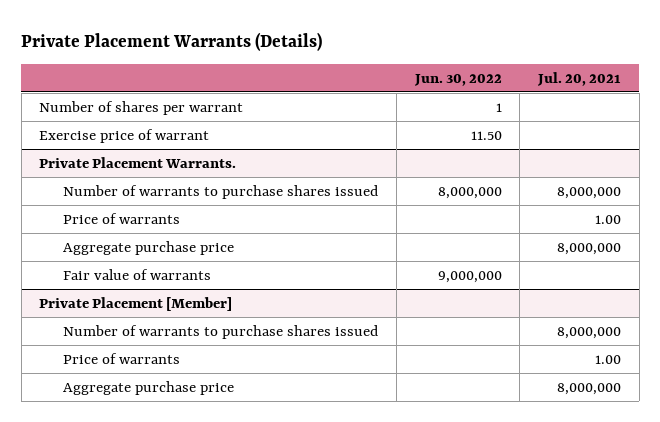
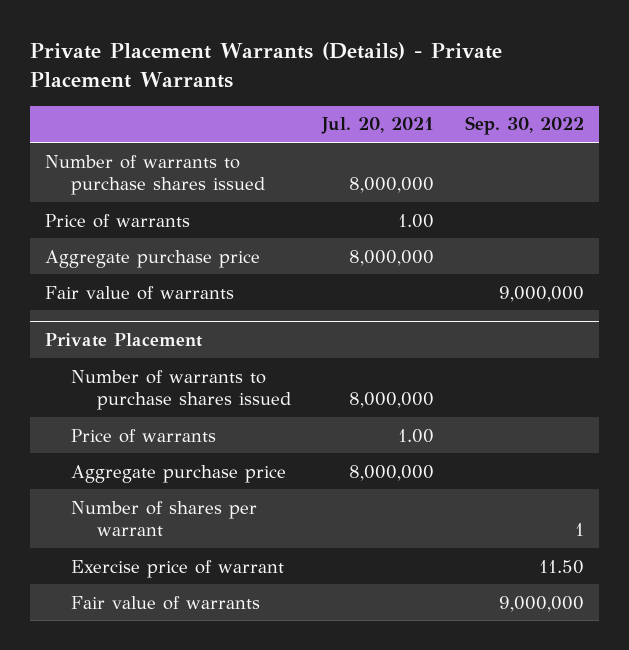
[21,32,323,52] Private Placement Warrants (Details) -> [29,42,502,89] Private Placement Warrants (Details) - Private Placement Warrants
[413,73,502,86] Jun. 30, 2022 -> none
none -> [464,116,584,136] Sep. 30, 2022
[39,100,244,115] Number of shares per warrant -> none
[39,128,210,143] Exercise price of warrant -> none
[39,156,237,168] Private Placement Warrants. -> none
[39,296,233,311] Private Placement [Member] -> [44,332,202,347] Private Placement
none -> [71,500,258,537] Number of shares per warrant
none -> [71,559,285,578] Exercise price of warrant
none -> [71,595,261,610] Fair value of warrants

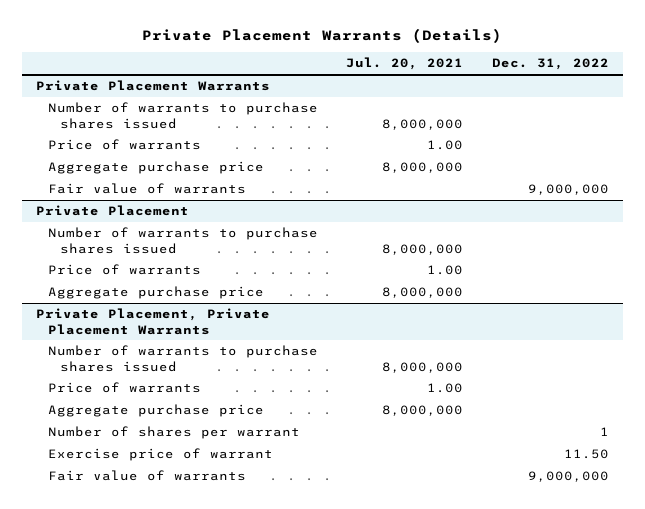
[29,42,502,89] Private Placement Warrants (Details) - Private Placement Warrants -> [142,28,503,44] Private Placement Warrants (Details)
[464,116,584,136] Sep. 30, 2022 -> none
none -> [491,58,609,71] Dec. 31, 2022
none -> [36,80,271,92] Private Placement Warrants
none -> [36,308,271,335] Private Placement, Private Placement Warrants
none -> [47,345,318,372] Number of warrants to purchase shares issued
none -> [47,382,201,394] Price of warrants
none -> [47,404,264,418] Aggregate purchase price

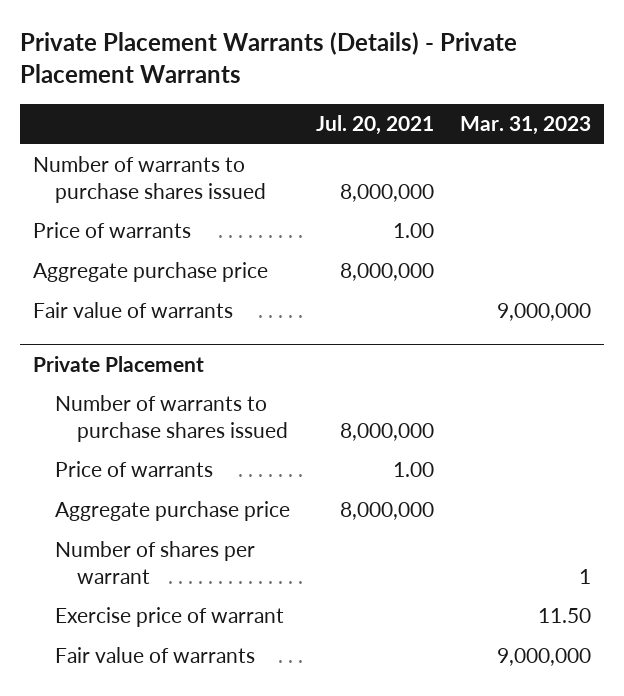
[142,28,503,44] Private Placement Warrants (Details) -> [19,32,517,84] Private Placement Warrants (Details) - Private Placement Warrants
[491,58,609,71] Dec. 31, 2022 -> none
none -> [460,116,592,136] Mar. 31, 2023
[36,80,271,92] Private Placement Warrants -> none
[36,308,271,335] Private Placement, Private Placement Warrants -> none
[47,345,318,372] Number of warrants to purchase shares issued -> none
[47,382,201,394] Price of warrants -> none
[47,404,264,418] Aggregate purchase price -> none

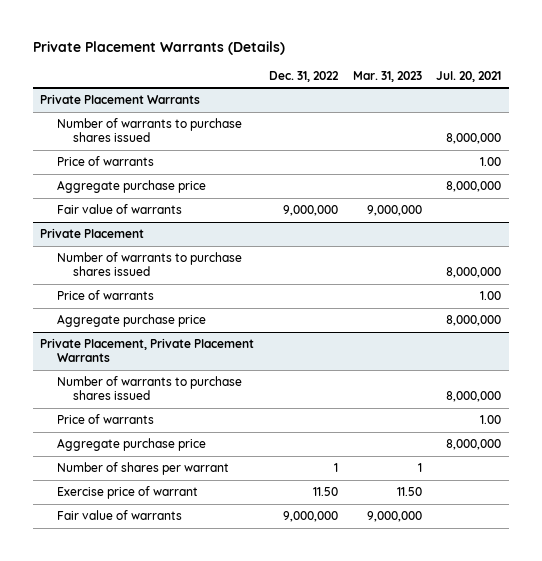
[19,32,517,84] Private Placement Warrants (Details) - Private Placement Warrants -> [33,40,286,55] Private Placement Warrants (Details)
none -> [268,70,339,82] Dec. 31, 2022
none -> [40,94,201,105] Private Placement Warrants
none -> [40,338,255,363] Private Placement, Private Placement Warrants
none -> [56,376,242,401] Number of warrants to purchase shares issued
none -> [56,414,154,425] Price of warrants
none -> [56,438,206,452] Aggregate purchase price

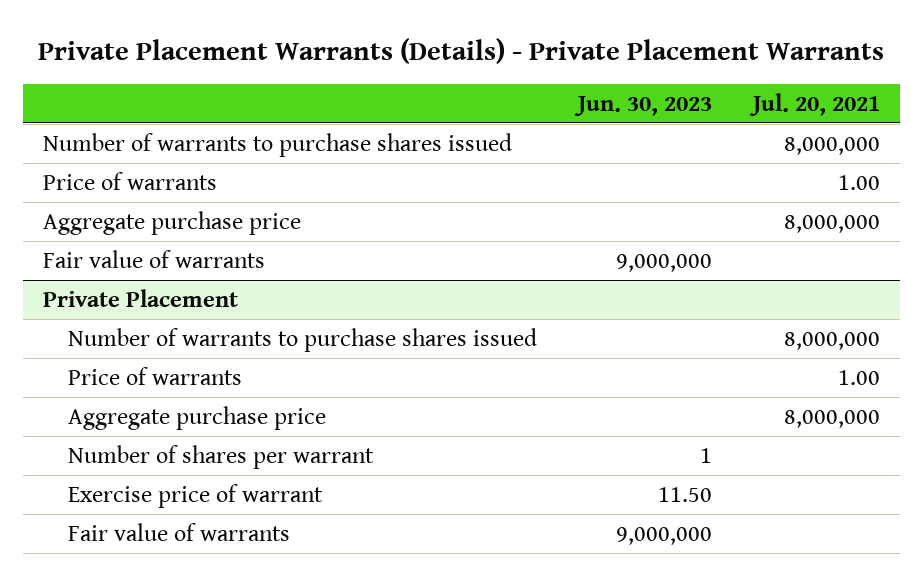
[33,40,286,55] Private Placement Warrants (Details) -> [38,38,885,65] Private Placement Warrants (Details) - Private Placement Warrants
[268,70,339,82] Dec. 31, 2022 -> none
[352,70,422,82] Mar. 31, 2023 -> none
none -> [573,96,712,117] Jun. 30, 2023
[40,94,201,105] Private Placement Warrants -> none
[40,338,255,363] Private Placement, Private Placement Warrants -> none
[56,376,242,401] Number of warrants to purchase shares issued -> none
[56,414,154,425] Price of warrants -> none
[56,438,206,452] Aggregate purchase price -> none

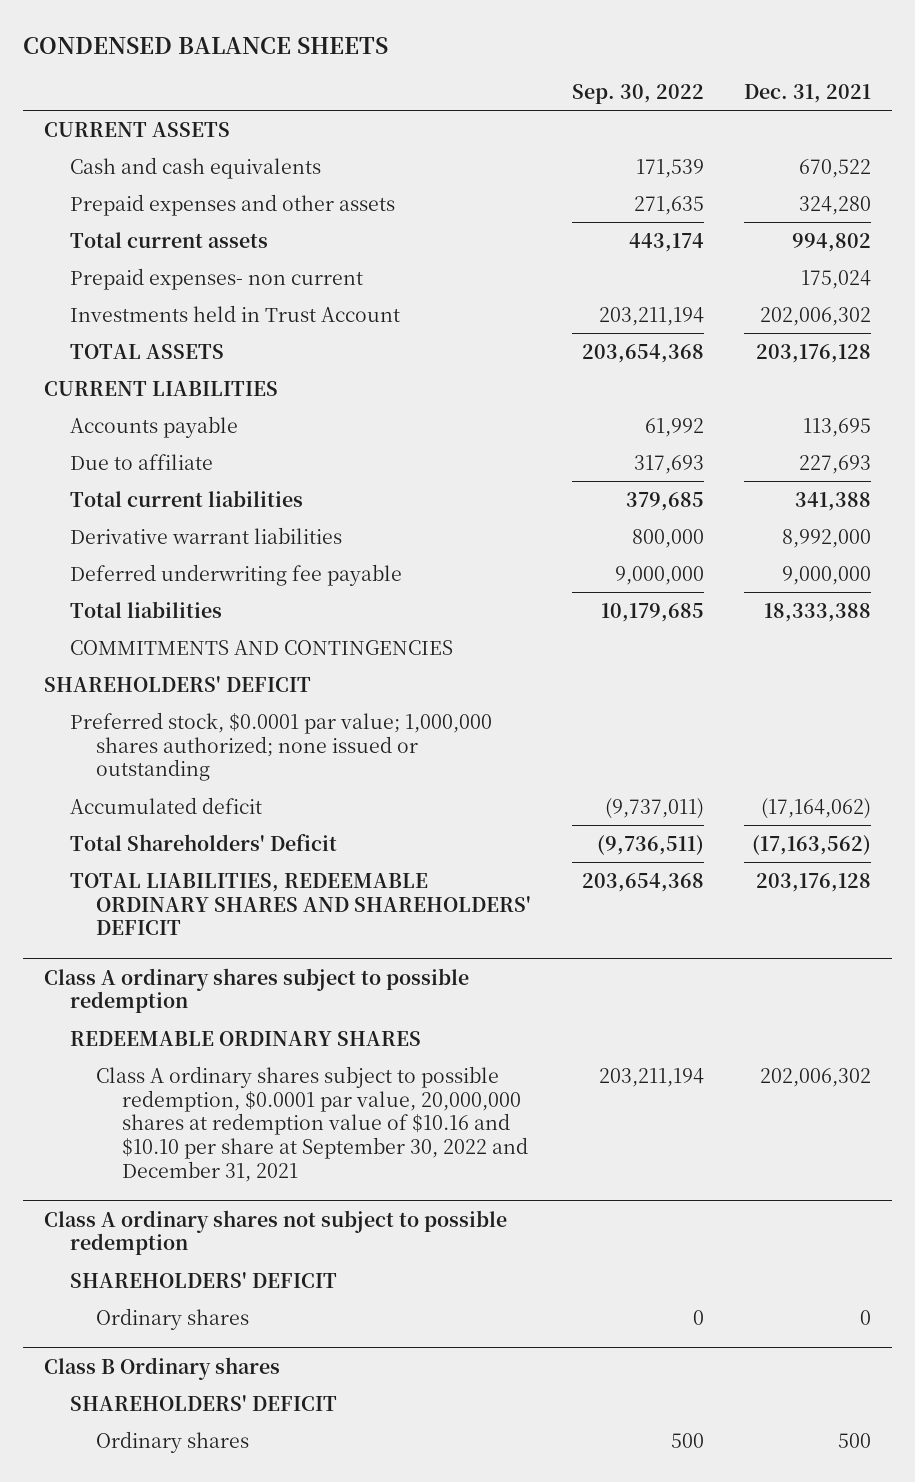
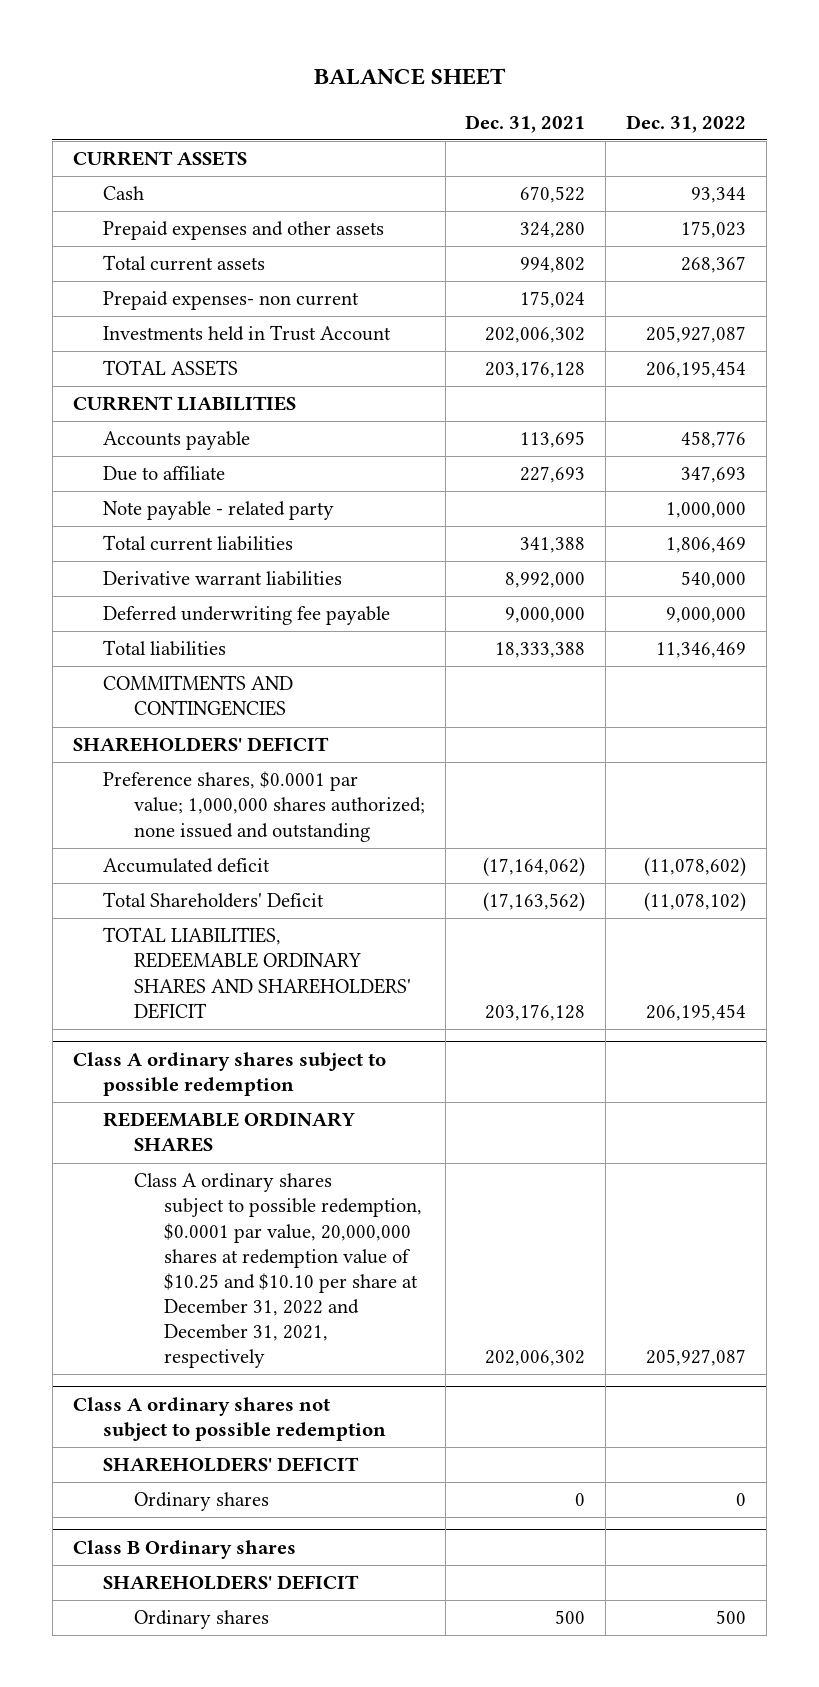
[23,36,389,54] CONDENSED BALANCE SHEETS -> [313,68,506,86] BALANCE SHEET
[571,83,704,104] Sep. 30, 2022 -> none
none -> [626,114,747,133] Dec. 31, 2022
[69,156,321,179] Cash and cash equivalents -> [103,186,145,201] Cash
none -> [103,501,335,521] Note payable - related party
[69,711,492,782] Preferred stock, $0.0001 par value; 1,000,000 shares authorized; none issued or outstanding -> [103,771,425,842] Preference shares, $0.0001 par value; 1,000,000 shares authorized; none issued and outstanding
[95,1065,528,1183] Class A ordinary shares subject to possible redemption, $0.0001 par value, 20,000,000 shares at redemption value of $10.16 and $10.10 per share at September 30, 2022 and December 31, 2021 -> [133,1173,423,1368] Class A ordinary shares subject to possible redemption, $0.0001 par value, 20,000,000 shares at redemption value of $10.25 and $10.10 per share at December 31, 2022 and December 31, 2021, respectively

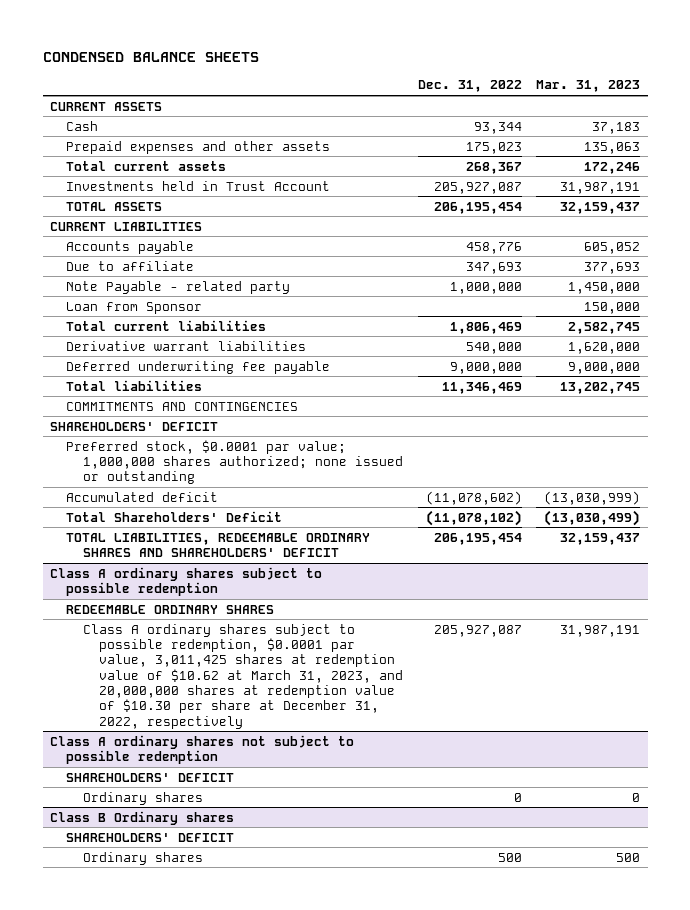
[313,68,506,86] BALANCE SHEET -> [42,52,259,63] CONDENSED BALANCE SHEETS
[465,114,586,133] Dec. 31, 2021 -> none
none -> [536,80,641,93] Mar. 31, 2023
[103,291,360,311] Prepaid expenses- non current -> none
[103,501,335,521] Note payable - related party -> [66,280,291,294] Note Payable - related party
none -> [66,301,203,314] Loan from Sponsor
[103,771,425,842] Preference shares, $0.0001 par value; 1,000,000 shares authorized; none issued and outstanding -> [66,439,403,485] Preferred stock, $0.0001 par value; 1,000,000 shares authorized; none issued or outstanding
[133,1173,423,1368] Class A ordinary shares subject to possible redemption, $0.0001 par value, 20,000,000 shares at redemption value of $10.25 and $10.10 per share at December 31, 2022 and December 31, 2021, respectively -> [82,623,403,729] Class A ordinary shares subject to possible redemption, $0.0001 par value, 3,011,425 shares at redemption value of $10.62 at March 31, 2023, and 20,000,000 shares at redemption value of $10.30 per share at December 31, 2022, respectively

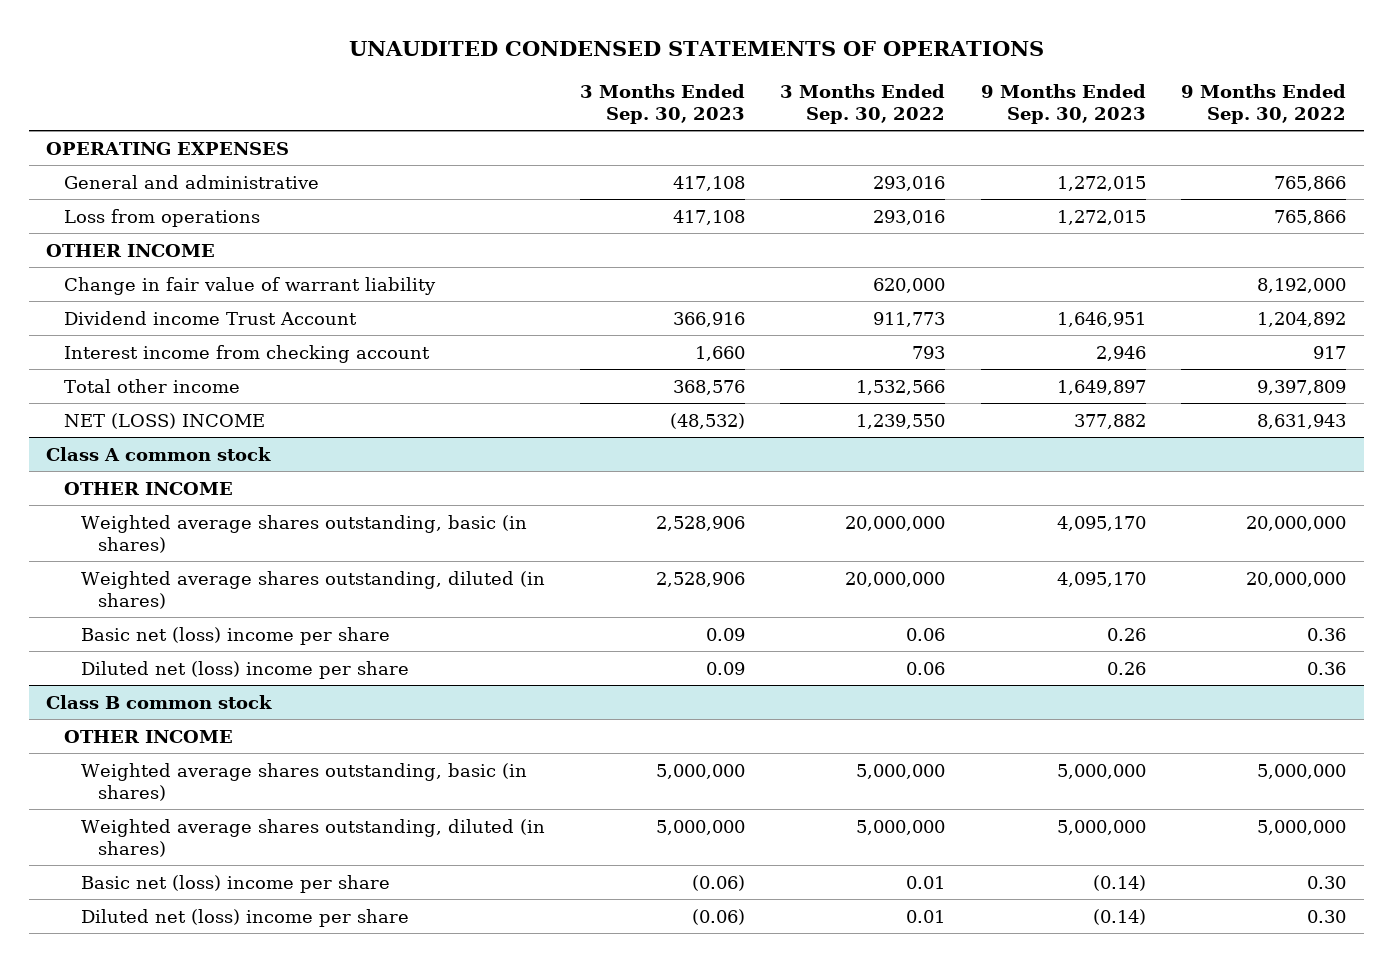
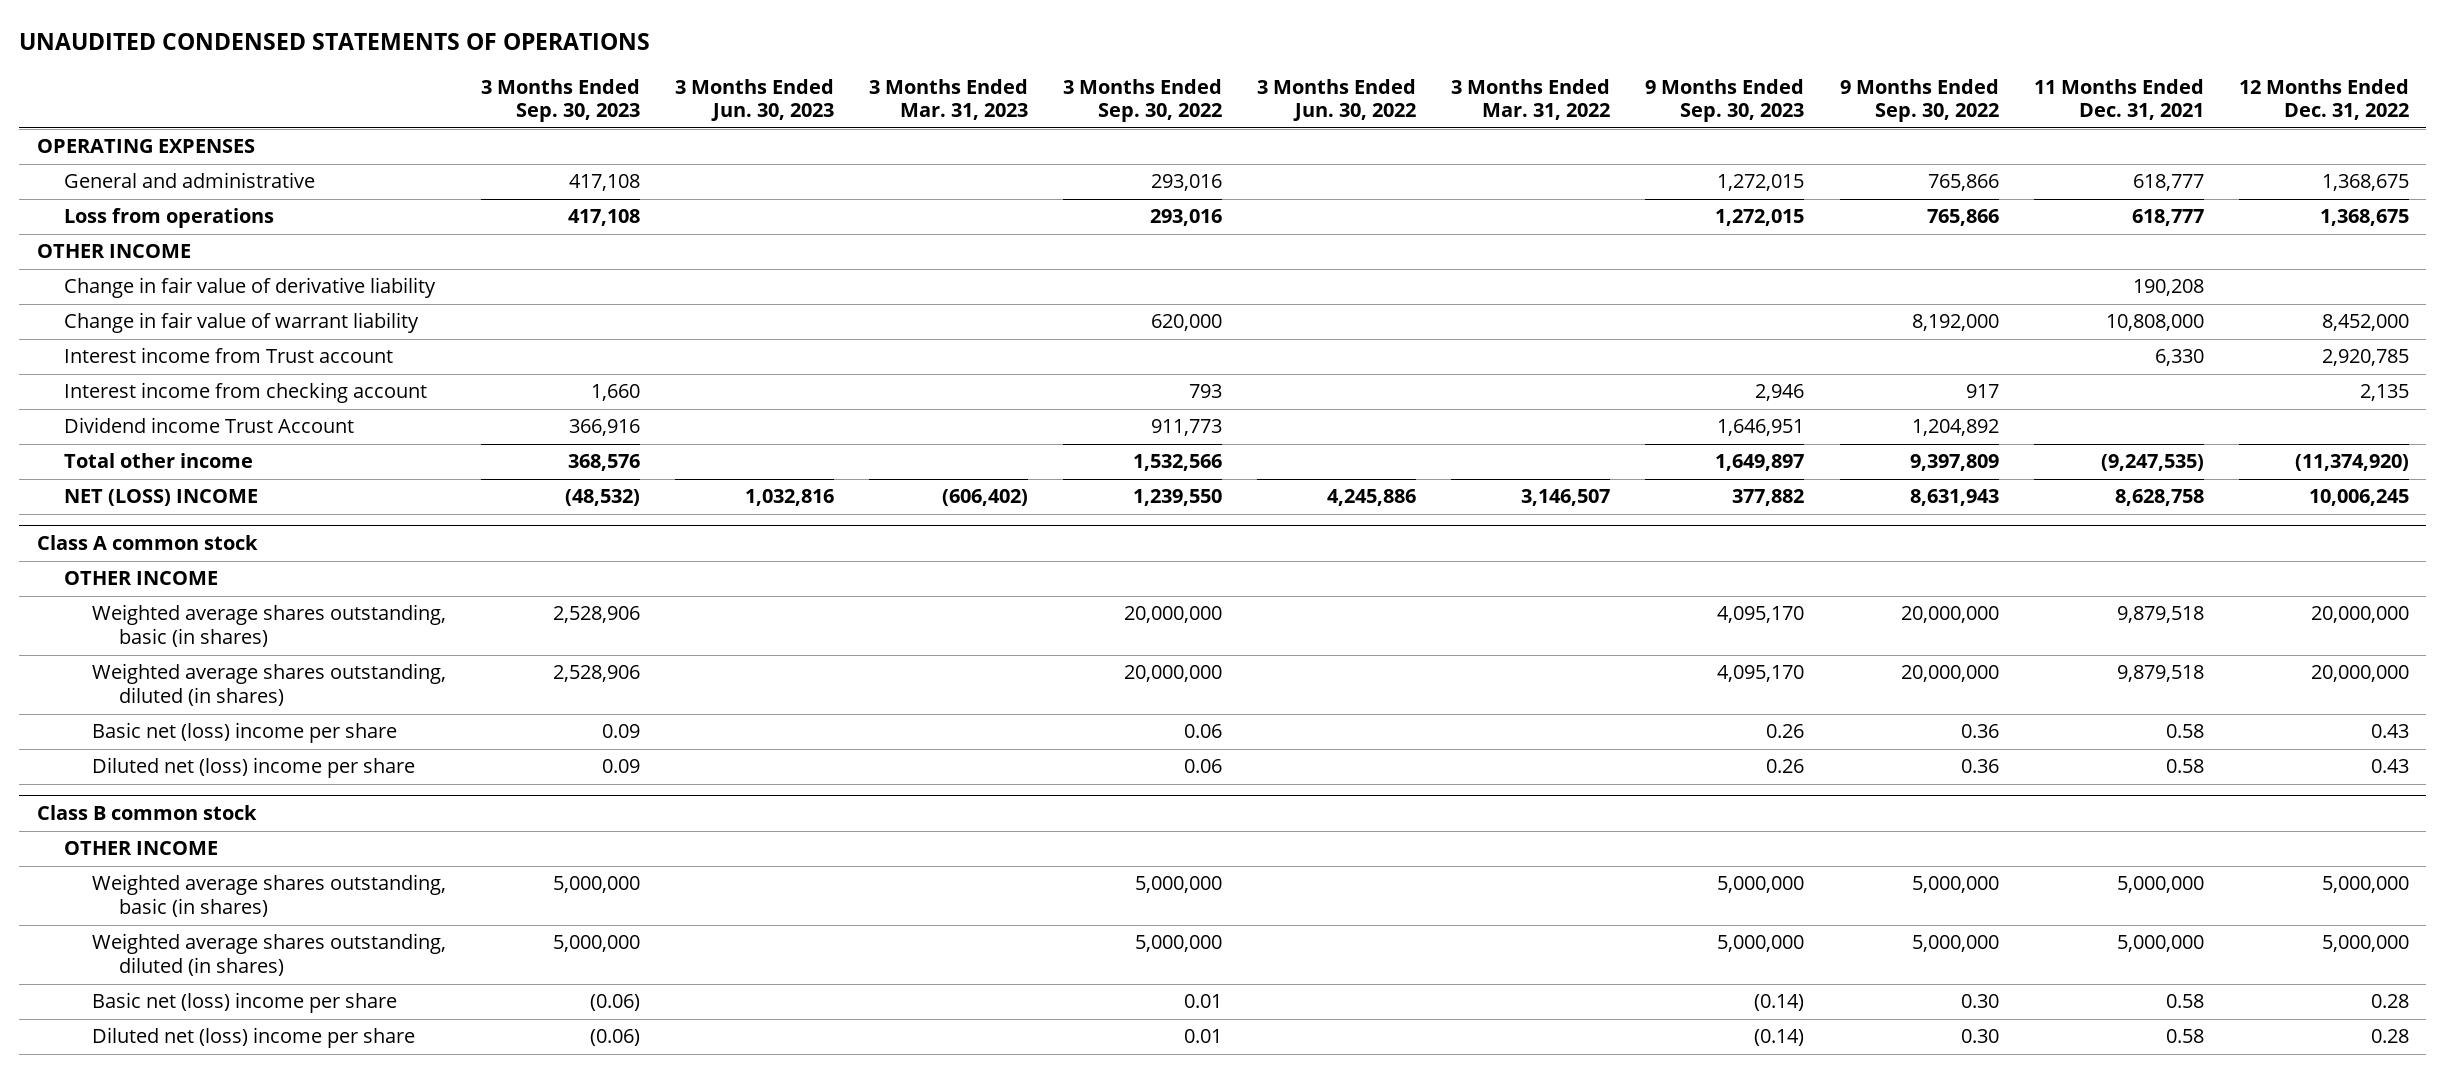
none -> [674,78,834,122] 3 Months Ended Jun. 30, 2023
none -> [868,78,1028,121] 3 Months Ended Mar. 31, 2023
none -> [1257,78,1417,122] 3 Months Ended Jun. 30, 2022
none -> [1451,78,1611,121] 3 Months Ended Mar. 31, 2022
none -> [2033,78,2204,121] 11 Months Ended Dec. 31, 2021
none -> [2238,78,2409,121] 12 Months Ended Dec. 31, 2022
none -> [64,277,437,299] Change in fair value of derivative liability
none -> [64,347,394,364] Interest income from Trust account
[63,310,357,325] Dividend income Trust Account -> [64,417,355,434] Dividend income Trust Account

